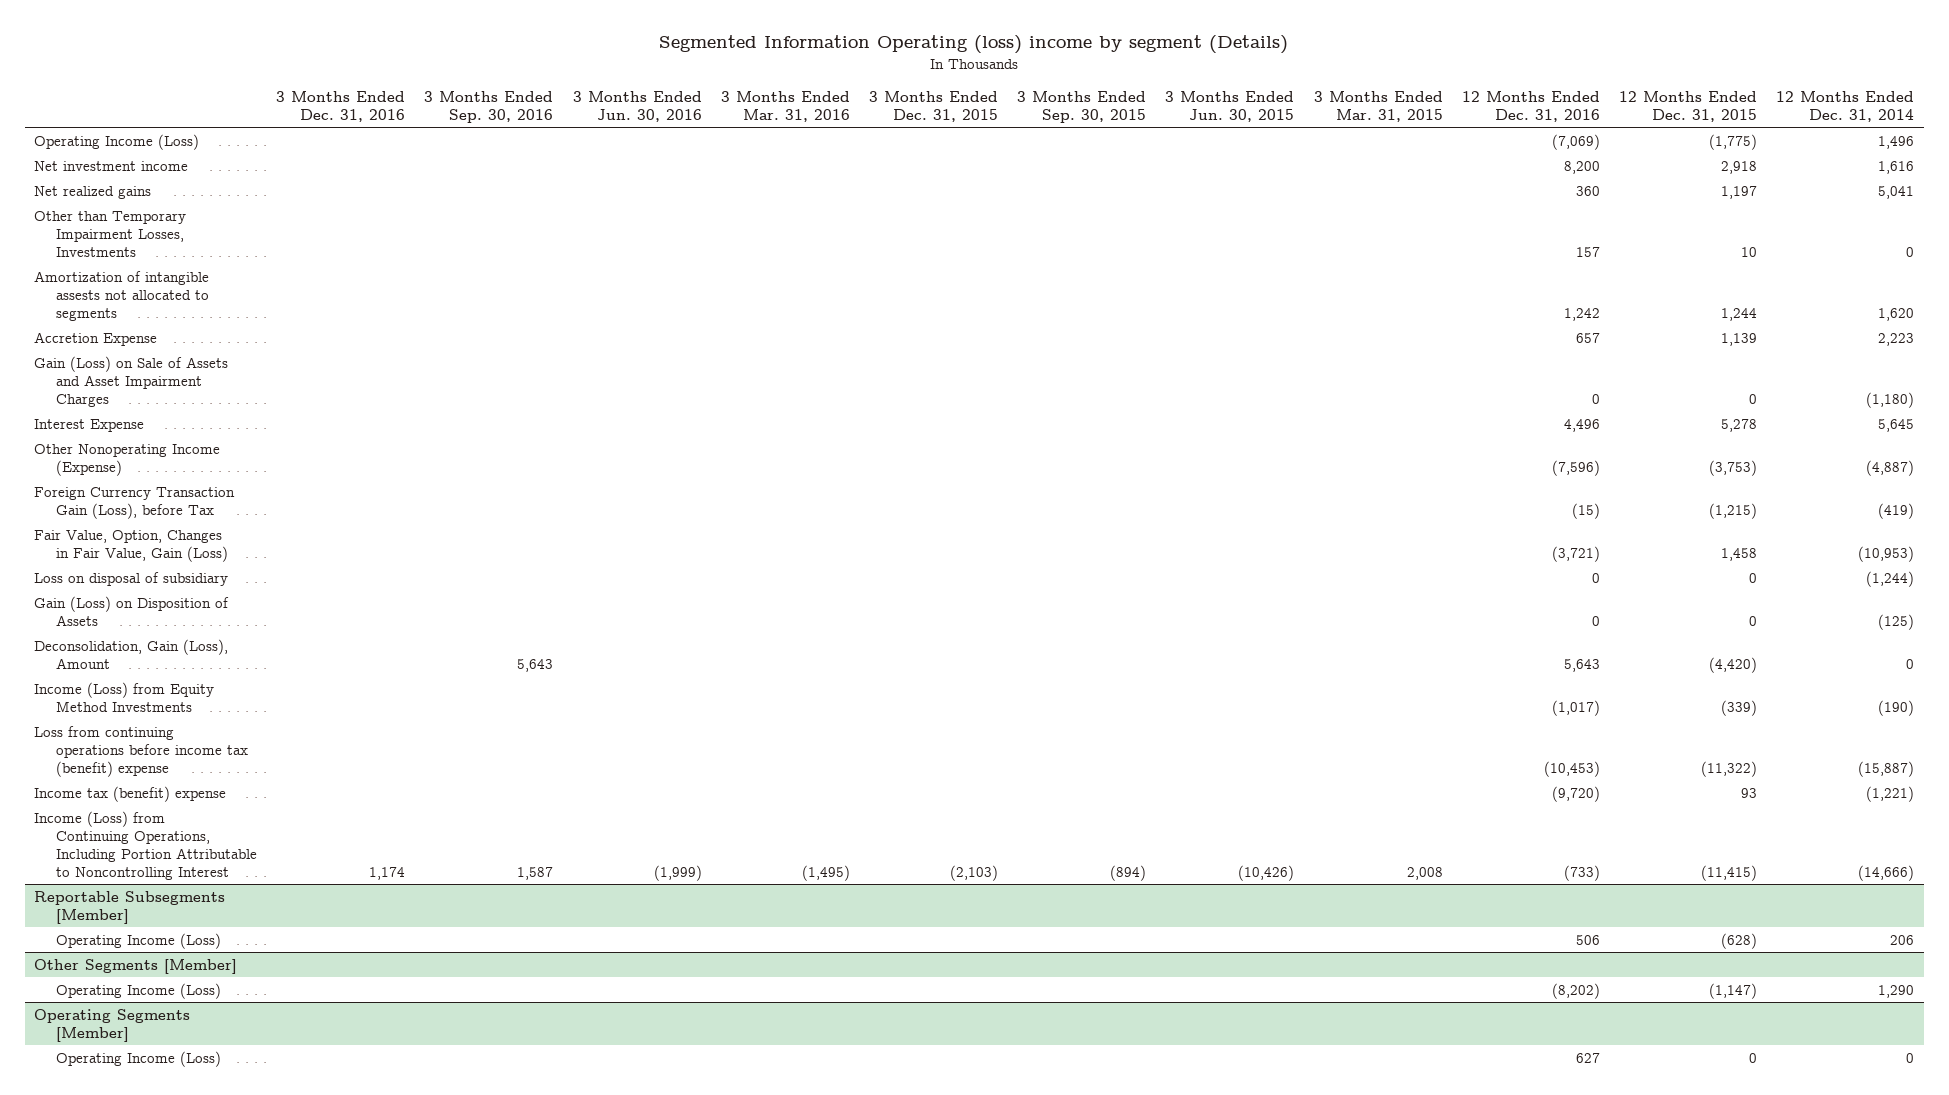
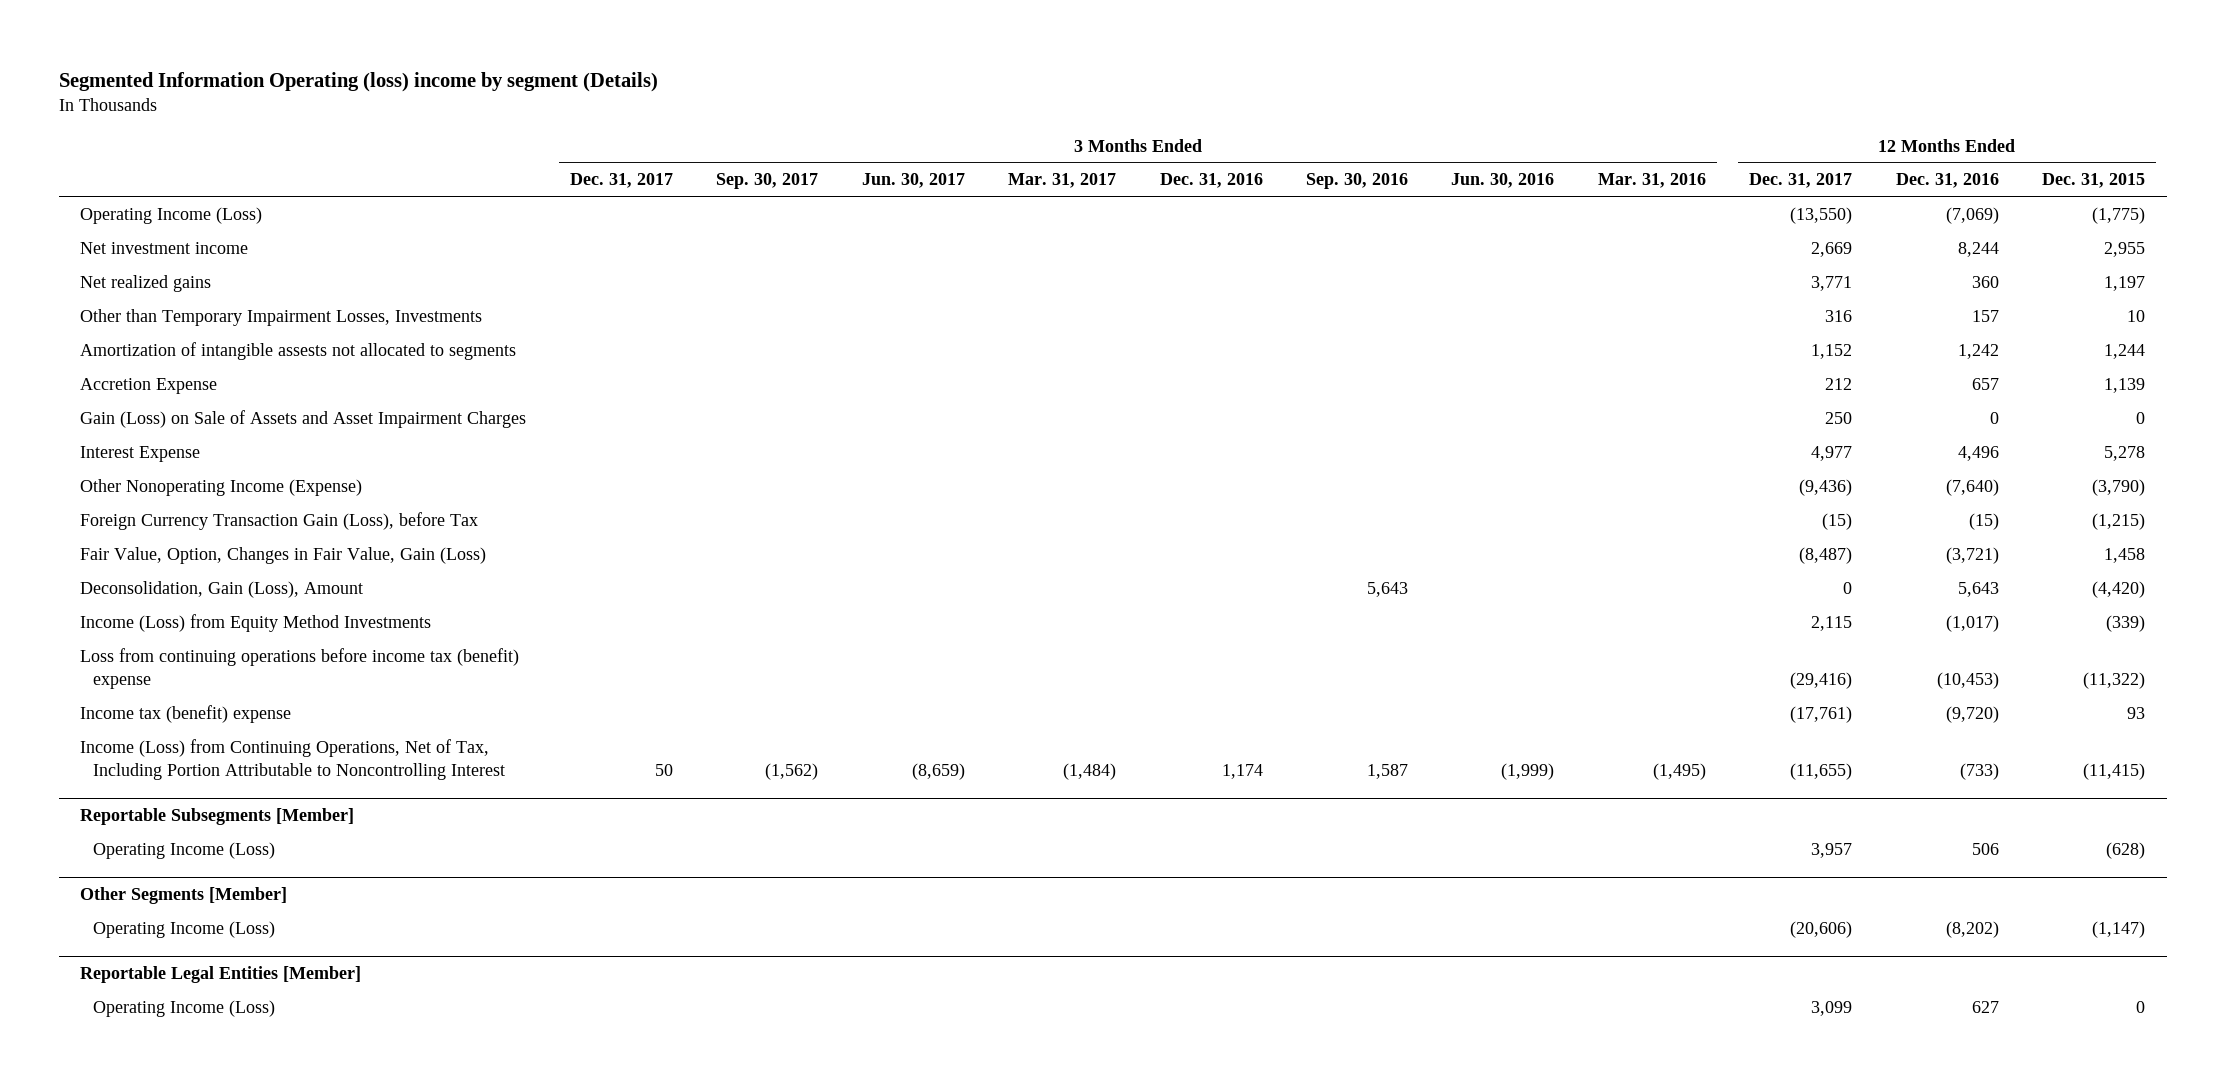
[869,90,999,122] 3 Months Ended Dec. 31, 2015 -> none
[1017,90,1147,123] 3 Months Ended Sep. 30, 2015 -> none
[1165,90,1295,122] 3 Months Ended Jun. 30, 2015 -> none
[1313,90,1443,122] 3 Months Ended Mar. 31, 2015 -> none
[1776,90,1915,122] 12 Months Ended Dec. 31, 2014 -> none
none -> [569,173,673,189] Dec. 31, 2017
none -> [716,173,819,190] Sep. 30, 2017
none -> [861,173,965,189] Jun. 30, 2017
none -> [1008,173,1117,189] Mar. 31, 2017
none -> [1749,173,1853,189] Dec. 31, 2017
[1563,160,1600,174] 8,200 -> [1957,241,1999,257] 8,244
[1721,160,1758,174] 2,918 -> [2104,241,2146,257] 2,955
[1551,459,1600,476] (7,596) -> [1945,478,1999,496] (7,640)
[1709,459,1758,476] (3,753) -> [2092,478,2146,496] (3,790)
[34,571,229,586] Loss on disposal of subsidiary -> none
[34,595,230,626] Gain (Loss) on Disposition of Assets -> none
[34,810,258,880] Income (Loss) from Continuing Operations, Including Portion Attributable to Noncontrolling Interest -> [80,738,506,780] Income (Loss) from Continuing Operations, Net of Tax, Including Portion Attributable to Noncontrolling Interest
[34,1008,191,1042] Operating Segments [Member] -> none
none -> [80,966,362,984] Reportable Legal Entities [Member]

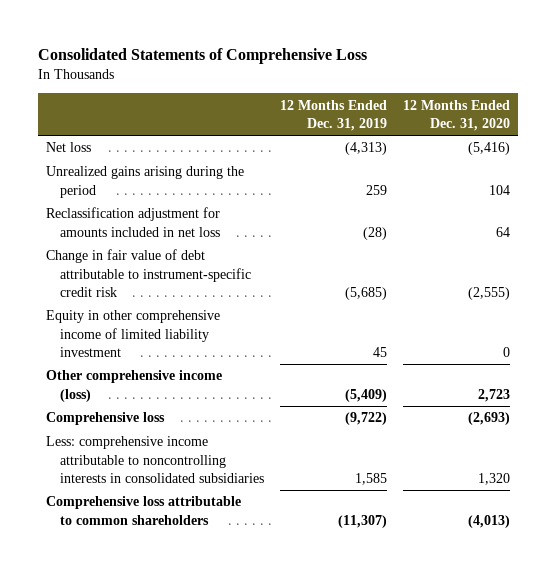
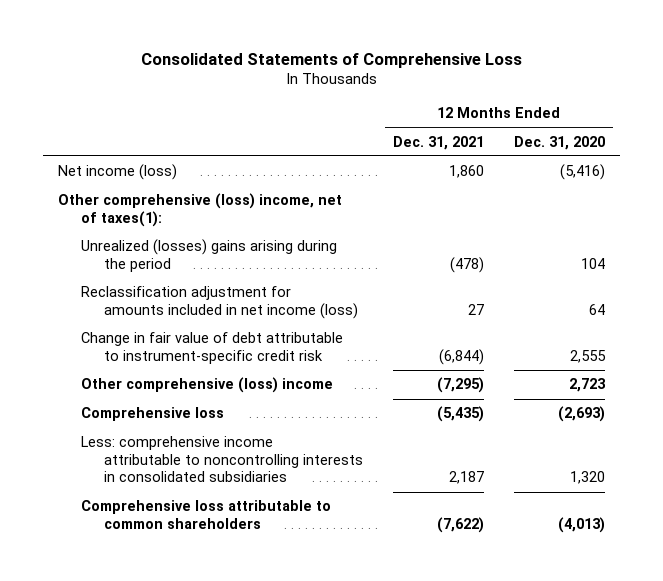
[279,99,387,131] 12 Months Ended Dec. 31, 2019 -> none
none -> [392,135,484,150] Dec. 31, 2021
[45,310,220,357] Equity in other comprehensive income of limited liability investment -> none
[45,142,91,153] Net loss -> [57,164,177,181] Net income (loss)
none -> [57,193,342,227] Other comprehensive (loss) income, net of taxes(1):
[45,166,244,198] Unrealized gains arising during the period -> [80,239,337,272] Unrealized (losses) gains arising during the period
[45,207,220,237] Reclassification adjustment for amounts included in net loss -> [80,286,358,319] Reclassification adjustment for amounts included in net income (loss)
[467,286,510,300] (2,555) -> [570,349,607,363] 2,555
[45,370,222,402] Other comprehensive income (loss) -> [80,377,333,394] Other comprehensive (loss) income

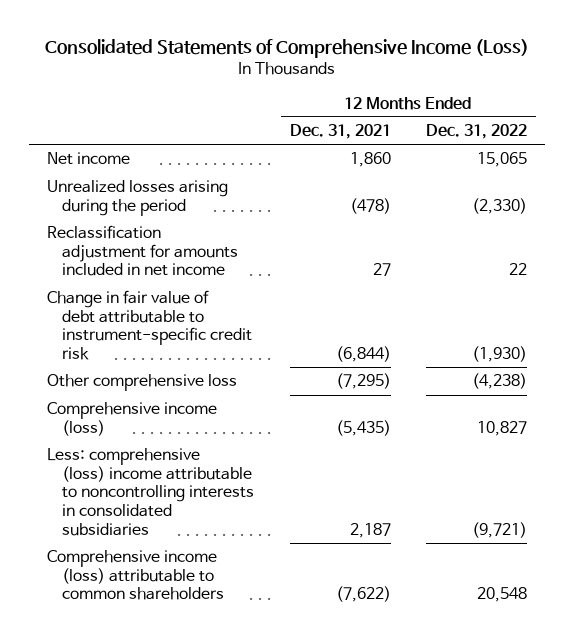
[140,53,522,69] Consolidated Statements of Comprehensive Loss -> [45,39,530,59] Consolidated Statements of Comprehensive Income (Loss)
[514,135,606,150] Dec. 31, 2020 -> none
none -> [426,124,528,140] Dec. 31, 2022
[57,193,342,227] Other comprehensive (loss) income, net of taxes(1): -> none
[57,164,177,181] Net income (loss) -> [46,152,130,166] Net income
[80,239,337,272] Unrealized (losses) gains arising during the period -> [46,180,228,216] Unrealized losses arising during the period
[80,286,358,319] Reclassification adjustment for amounts included in net income (loss) -> [46,225,239,277] Reclassification adjustment for amounts included in net income
[80,377,333,394] Other comprehensive (loss) income -> [46,374,237,392] Other comprehensive loss
[80,407,224,422] Comprehensive loss -> [46,402,217,436] Comprehensive income (loss)
[80,436,363,483] Less: comprehensive income attributable to noncontrolling interests in consolidated subsidiaries -> [46,448,255,536] Less: comprehensive (loss) income attributable to noncontrolling interests in consolidated subsidiaries
[80,500,331,529] Comprehensive loss attributable to common shareholders -> [46,550,225,601] Comprehensive income (loss) attributable to common shareholders

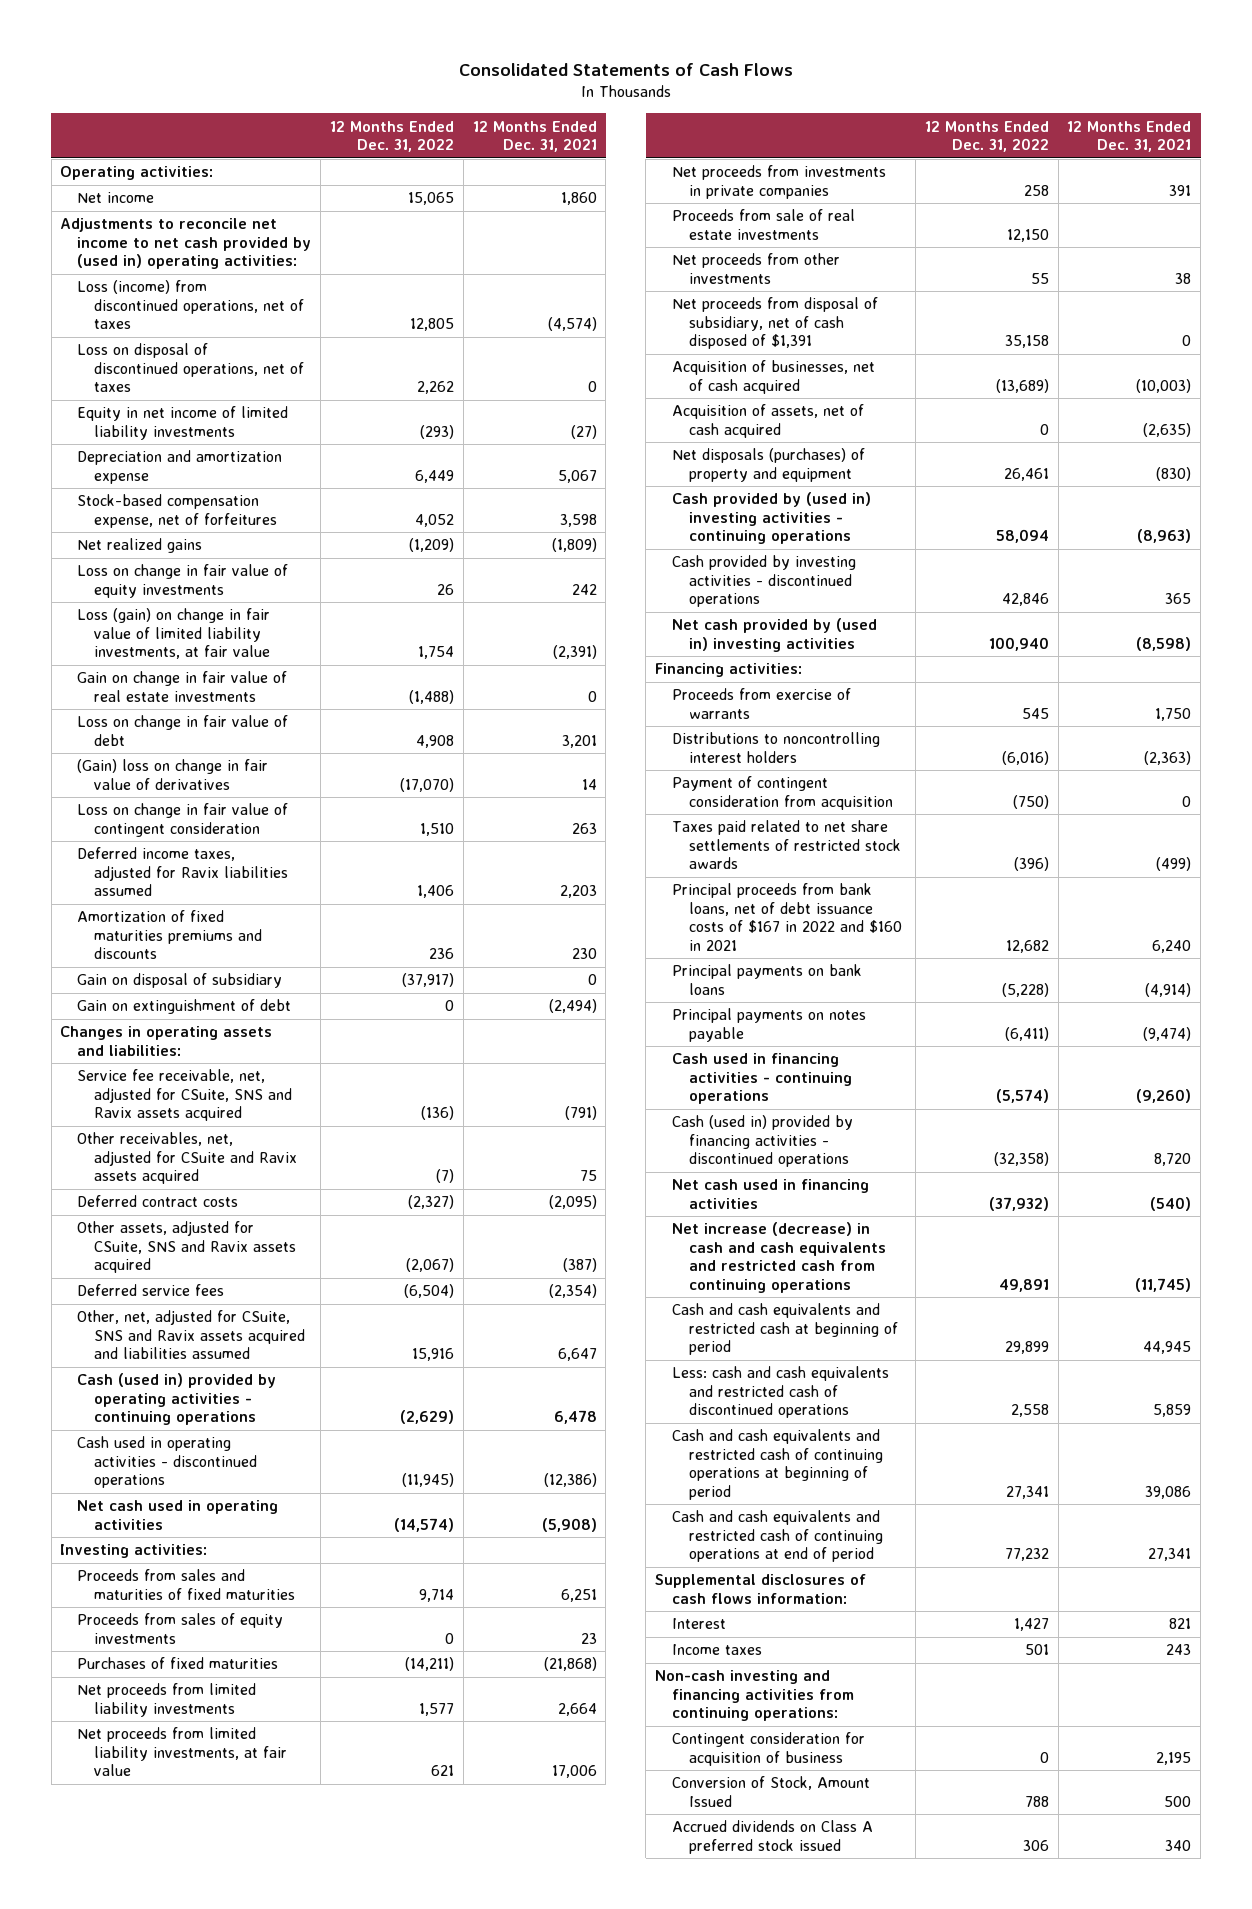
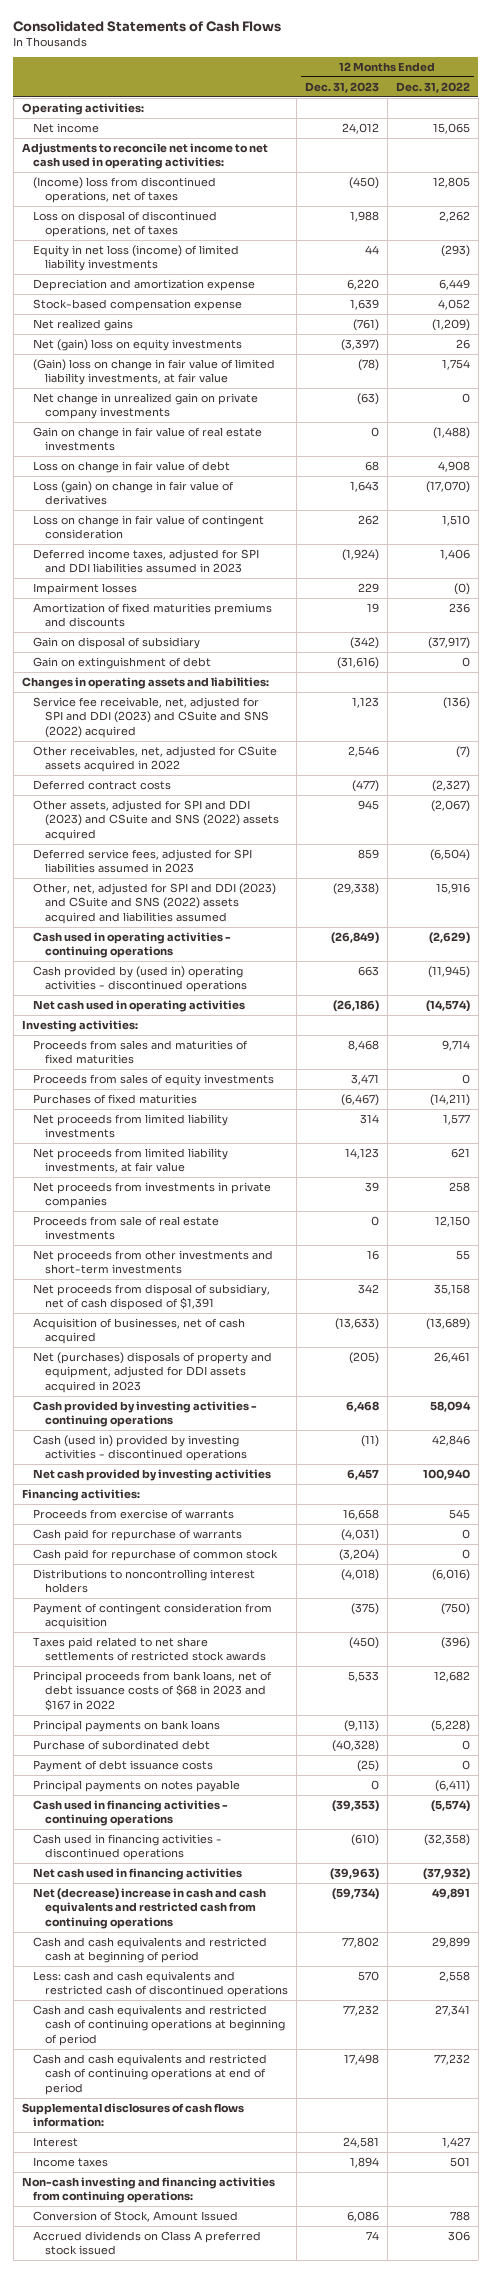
[472,120,597,153] 12 Months Ended Dec. 31, 2021 -> none
none -> [304,81,379,93] Dec. 31, 2023
[60,218,312,270] Adjustments to reconcile net income to net cash provided by (used in) operating activities: -> [21,143,268,170] Adjustments to reconcile net income to net cash used in operating activities:
[77,280,305,330] Loss (income) from discontinued operations, net of taxes -> [33,177,217,204] (Income) loss from discontinued operations, net of taxes
[77,406,289,440] Equity in net income of limited liability investments -> [33,245,240,272] Equity in net loss (income) of limited liability investments
[77,494,278,528] Stock-based compensation expense, net of forfeitures -> [33,299,243,312] Stock-based compensation expense
[77,564,289,598] Loss on change in fair value of equity investments -> [33,339,243,352] Net (gain) loss on equity investments
[77,608,271,660] Loss (gain) on change in fair value of limited liability investments, at fair value -> [33,359,276,386] (Gain) loss on change in fair value of limited liability investments, at fair value
none -> [33,393,259,420] Net change in unrealized gain on private company investments
[77,759,269,790] (Gain) loss on change in fair value of derivatives -> [33,481,235,506] Loss (gain) on change in fair value of derivatives
[77,847,289,897] Deferred income taxes, adjusted for Ravix liabilities assumed -> [33,549,260,574] Deferred income taxes, adjusted for SPI and DDI liabilities assumed in 2023
none -> [33,583,138,596] Impairment losses
[77,1069,293,1122] Service fee receivable, net, adjusted for CSuite, SNS and Ravix assets acquired -> [33,697,269,738] Service fee receivable, net, adjusted for SPI and DDI (2023) and CSuite and SNS (2022) acquired
[77,1132,298,1185] Other receivables, net, adjusted for CSuite and Ravix assets acquired -> [33,746,278,773] Other receivables, net, adjusted for CSuite assets acquired in 2022
[77,1221,297,1274] Other assets, adjusted for CSuite, SNS and Ravix assets acquired -> [33,800,279,841] Other assets, adjusted for SPI and DDI (2023) and CSuite and SNS (2022) assets acquired
[77,1284,225,1297] Deferred service fees -> [33,849,253,874] Deferred service fees, adjusted for SPI liabilities assumed in 2023
[77,1310,306,1360] Other, net, adjusted for CSuite, SNS and Ravix assets acquired and liabilities assumed -> [33,883,277,924] Other, net, adjusted for SPI and DDI (2023) and CSuite and SNS (2022) assets acquired and liabilities assumed
[77,1373,277,1426] Cash (used in) provided by operating activities - continuing operations -> [33,932,232,959] Cash used in operating activities - continuing operations
[77,1436,258,1489] Cash used in operating activities - discontinued operations -> [33,966,247,993] Cash provided by (used in) operating activities - discontinued operations
[672,253,841,284] Net proceeds from other investments -> [33,1250,274,1275] Net proceeds from other investments and short-term investments
[672,404,865,438] Acquisition of assets, net of cash acquired -> none
[672,448,866,482] Net disposals (purchases) of property and equipment -> [33,1352,273,1393] Net (purchases) disposals of property and equipment, adjusted for DDI assets acquired in 2023
[672,492,872,545] Cash provided by (used in) investing activities - continuing operations -> [33,1401,258,1428] Cash provided by investing activities - continuing operations
[672,555,857,608] Cash provided by investing activities - discontinued operations -> [33,1435,247,1462] Cash (used in) provided by investing activities - discontinued operations
[672,618,878,652] Net cash provided by (used in) investing activities -> [33,1469,272,1482] Net cash provided by investing activities
none -> [33,1529,243,1542] Cash paid for repurchase of warrants
none -> [33,1549,279,1562] Cash paid for repurchase of common stock
[672,883,903,951] Principal proceeds from bank loans, net of debt issuance costs of $167 in 2022 and $160 in 2021 -> [33,1671,273,1711] Principal proceeds from bank loans, net of debt issuance costs of $68 in 2023 and $167 in 2022
none -> [33,1740,211,1751] Purchase of subordinated debt
none -> [33,1760,214,1773] Payment of debt issuance costs
[672,1115,854,1168] Cash (used in) provided by financing activities - discontinued operations -> [33,1834,223,1861] Cash used in financing activities - discontinued operations
[672,1222,887,1293] Net increase (decrease) in cash and cash equivalents and restricted cash from continuing operations -> [33,1888,267,1929] Net (decrease) increase in cash and cash equivalents and restricted cash from continuing operations
[672,1732,866,1766] Contingent consideration for acquisition of business -> none

